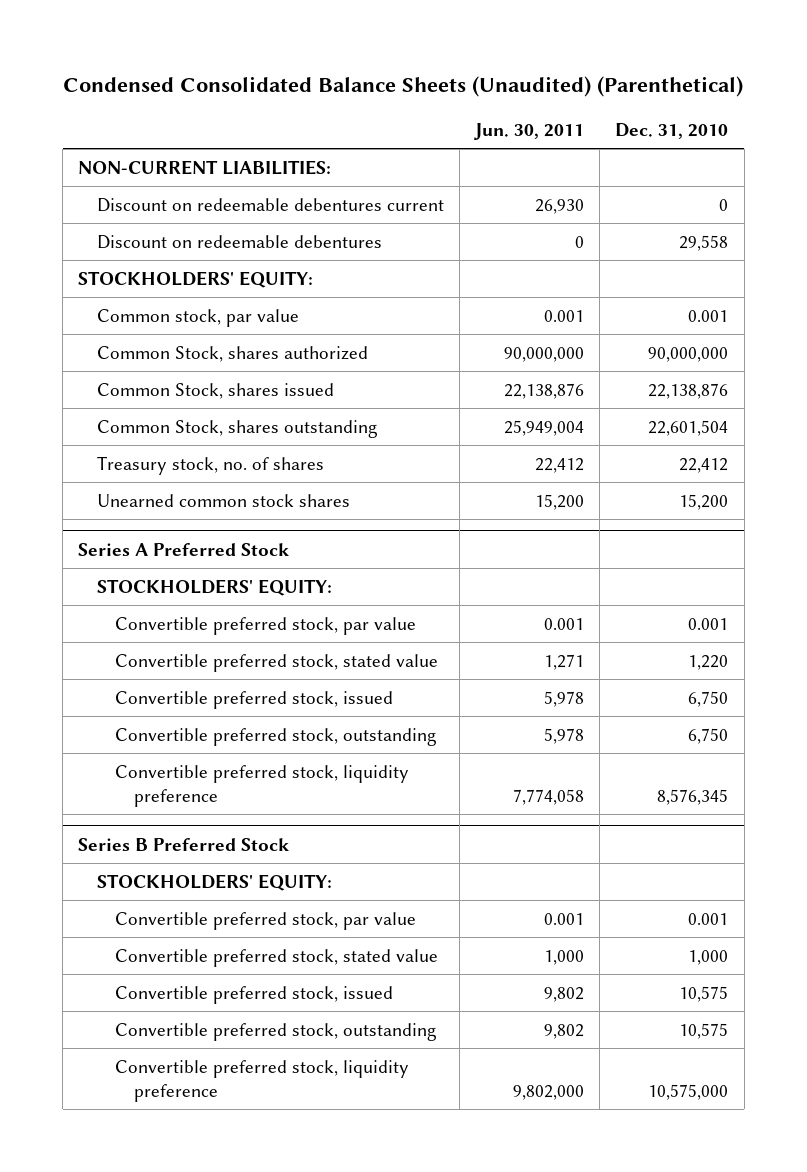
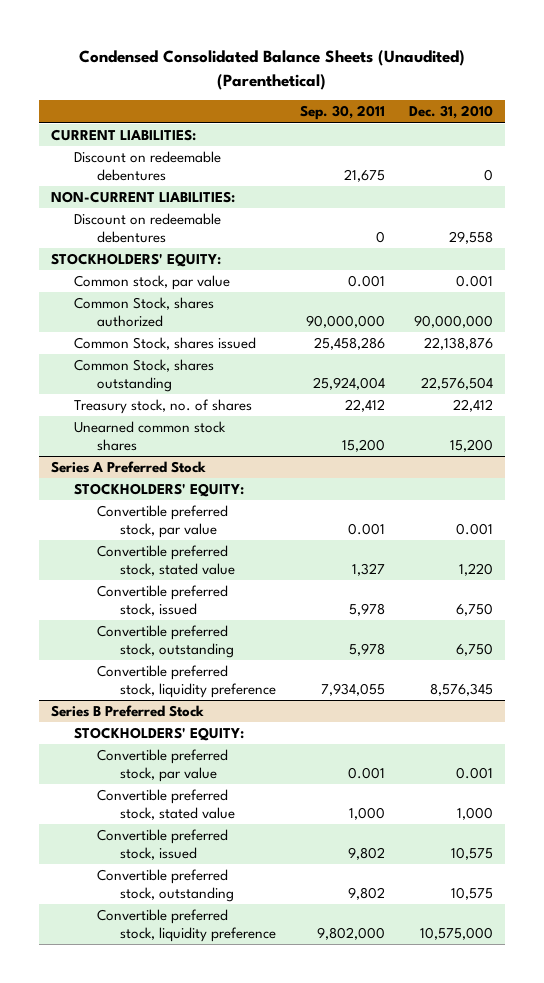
[474,123,585,141] Jun. 30, 2011 -> none
none -> [300,105,386,121] Sep. 30, 2011
none -> [50,129,196,142] CURRENT LIABILITIES:
none -> [74,151,222,181] Discount on redeemable debentures
[96,197,444,212] Discount on redeemable debentures current -> none
[648,419,729,436] 22,601,504 -> [420,376,493,390] 22,576,504

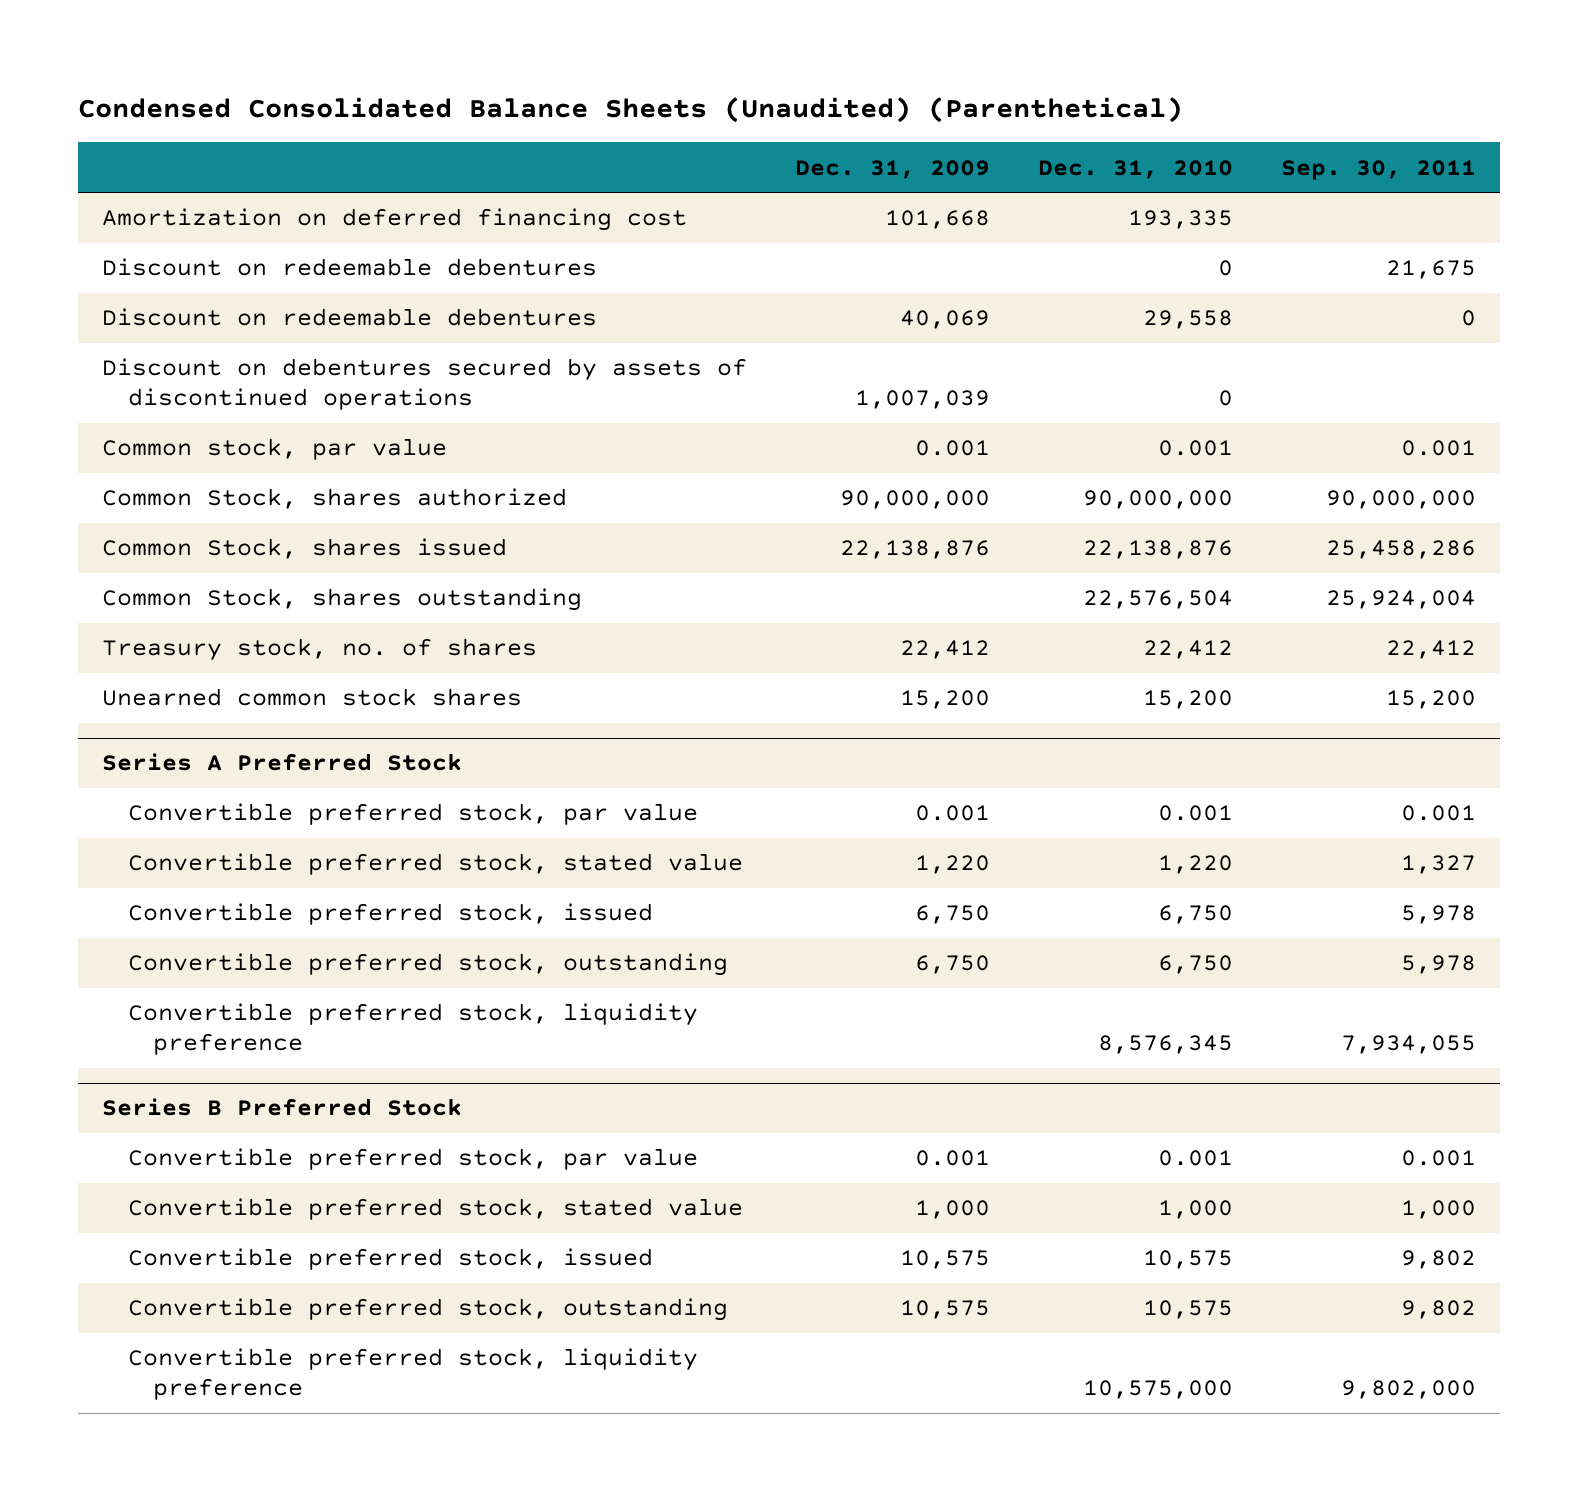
none -> [795,159,991,179] Dec. 31, 2009
[50,129,196,142] CURRENT LIABILITIES: -> none
none -> [102,208,688,232] Amortization on deferred financing cost
[50,191,235,204] NON-CURRENT LIABILITIES: -> none
[50,253,221,268] STOCKHOLDERS' EQUITY: -> none
none -> [102,358,748,411] Discount on debentures secured by assets of discontinued operations
[74,483,245,498] STOCKHOLDERS' EQUITY: -> none
[74,727,245,742] STOCKHOLDERS' EQUITY: -> none

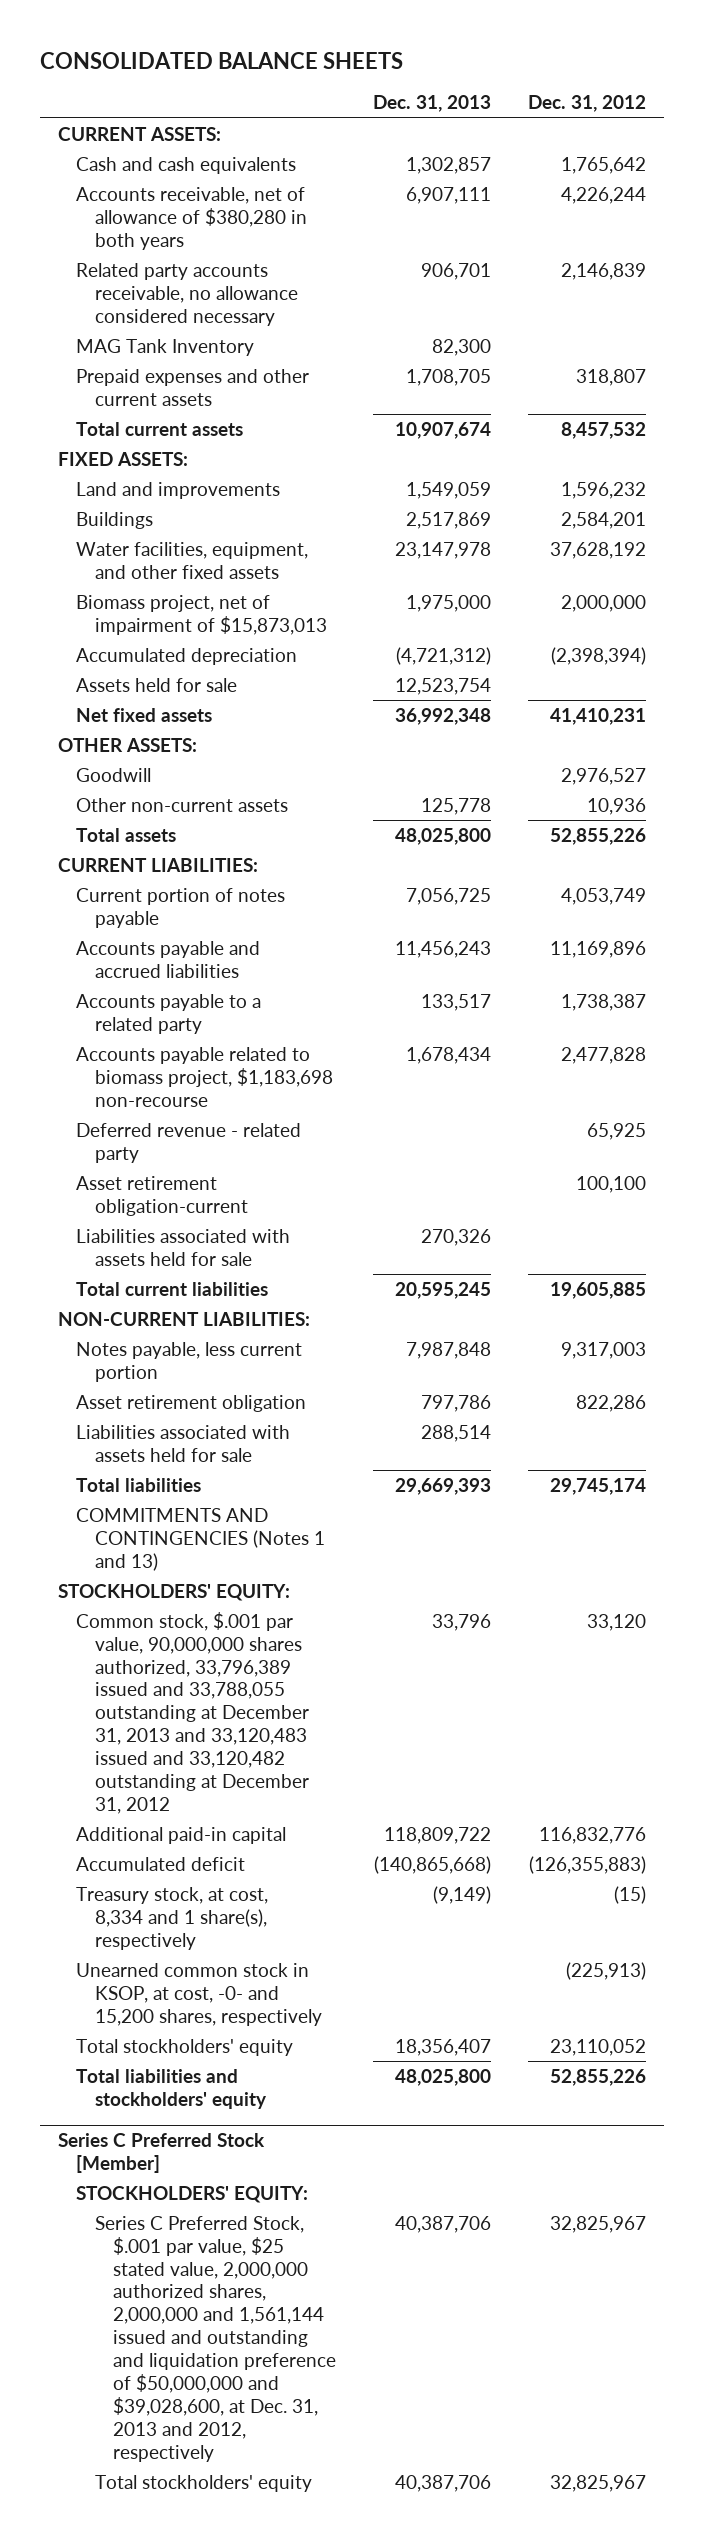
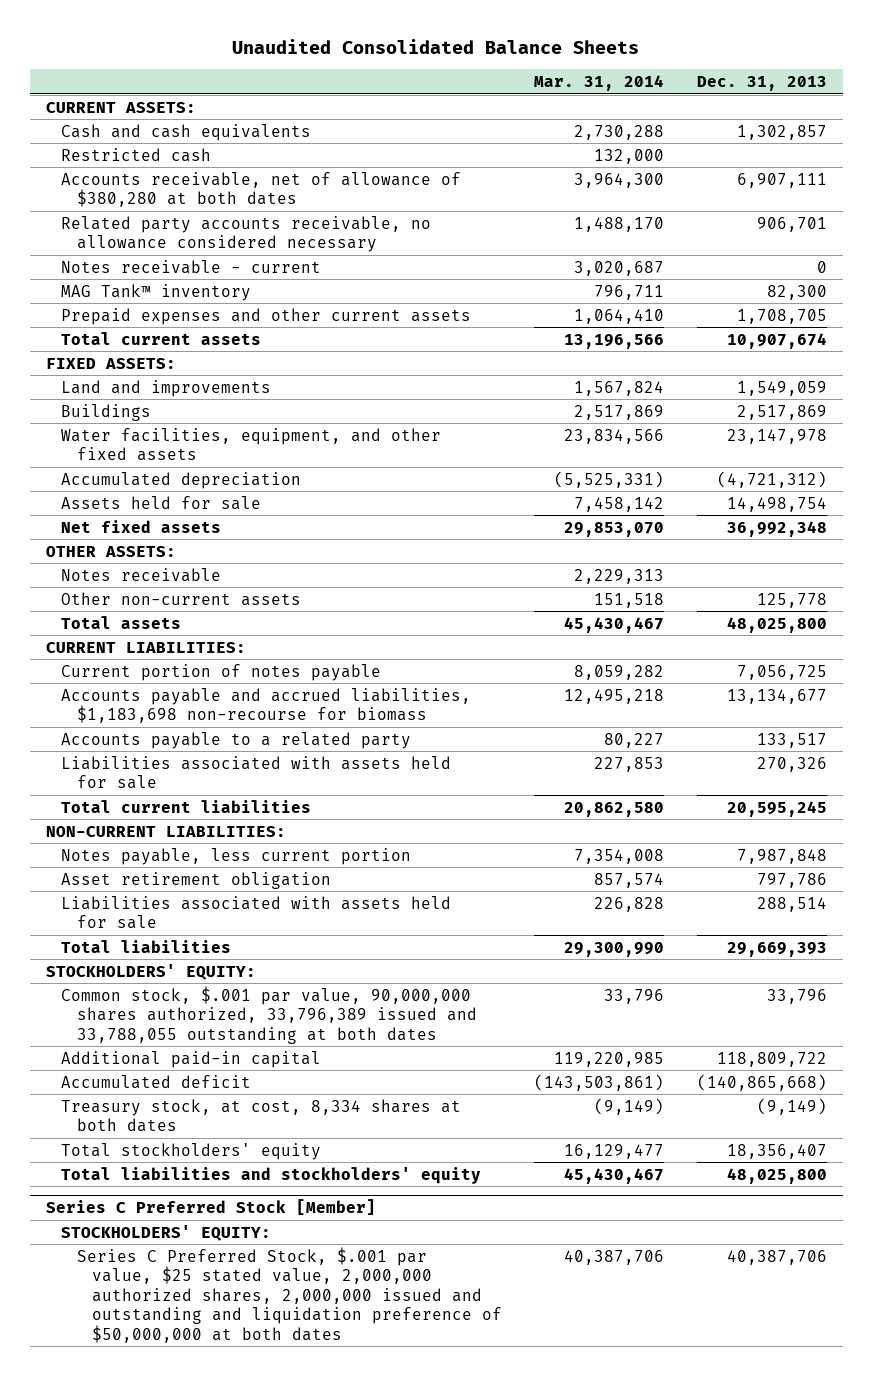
[39,51,403,69] CONSOLIDATED BALANCE SHEETS -> [232,38,640,54] Unaudited Consolidated Balance Sheets
[527,95,646,113] Dec. 31, 2012 -> none
none -> [534,74,665,91] Mar. 31, 2014
none -> [61,147,212,162] Restricted cash
[76,186,307,250] Accounts receivable, net of allowance of $380,280 in both years -> [61,171,462,208] Accounts receivable, net of allowance of $380,280 at both dates
none -> [61,259,322,274] Notes receivable - current
[76,338,255,356] MAG Tank Inventory -> [61,283,252,301] MAG Tank™ inventory
[76,594,327,635] Biomass project, net of impairment of $15,873,013 -> none
[395,677,492,695] 12,523,754 -> [727,496,828,512] 14,498,754
[76,767,152,782] Goodwill -> none
none -> [61,567,222,582] Notes receivable
[76,940,261,978] Accounts payable and accrued liabilities -> none
none -> [61,687,472,724] Accounts payable and accrued liabilities, $1,183,698 non-recourse for biomass
[76,1046,333,1107] Accounts payable related to biomass project, $1,183,698 non-recourse -> none
[76,1122,302,1163] Deferred revenue - related party -> none
[76,1175,248,1216] Asset retirement obligation-current -> none
[76,1507,325,1571] COMMITMENTS AND CONTINGENCIES (Notes 1 and 13) -> none
[76,1611,309,1814] Common stock, $.001 par value, 90,000,000 shares authorized, 33,796,389 issued and 33,788,055 outstanding at December 31, 2013 and 33,120,483 issued and 33,120,482 outstanding at December 31, 2012 -> [61,985,477,1044] Common stock, $.001 par value, 90,000,000 shares authorized, 33,796,389 issued and 33,788,055 outstanding at both dates
[76,1962,322,2026] Unearned common stock in KSOP, at cost, -0- and 15,200 shares, respectively -> none
[76,1886,269,1950] Treasury stock, at cost, 8,334 and 1 share(s), respectively -> [61,1098,462,1133] Treasury stock, at cost, 8,334 shares at both dates
[94,2474,312,2492] Total stockholders' equity -> none
[94,2215,337,2462] Series C Preferred Stock, $.001 par value, $25 stated value, 2,000,000 authorized shares, 2,000,000 and 1,561,144 issued and outstanding and liquidation preference of $50,000,000 and $39,028,600, at Dec. 31, 2013 and 2012, respectively -> [76,1246,502,1343] Series C Preferred Stock, $.001 par value, $25 stated value, 2,000,000 authorized shares, 2,000,000 issued and outstanding and liquidation preference of $50,000,000 at both dates

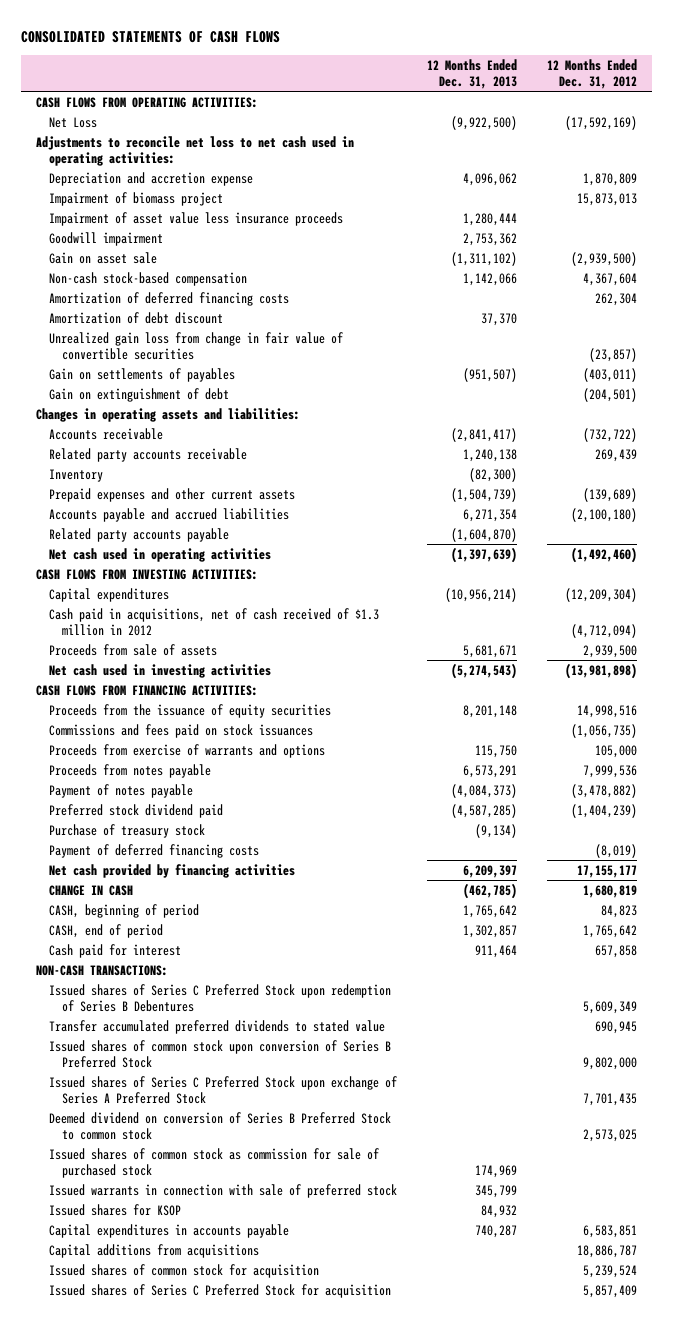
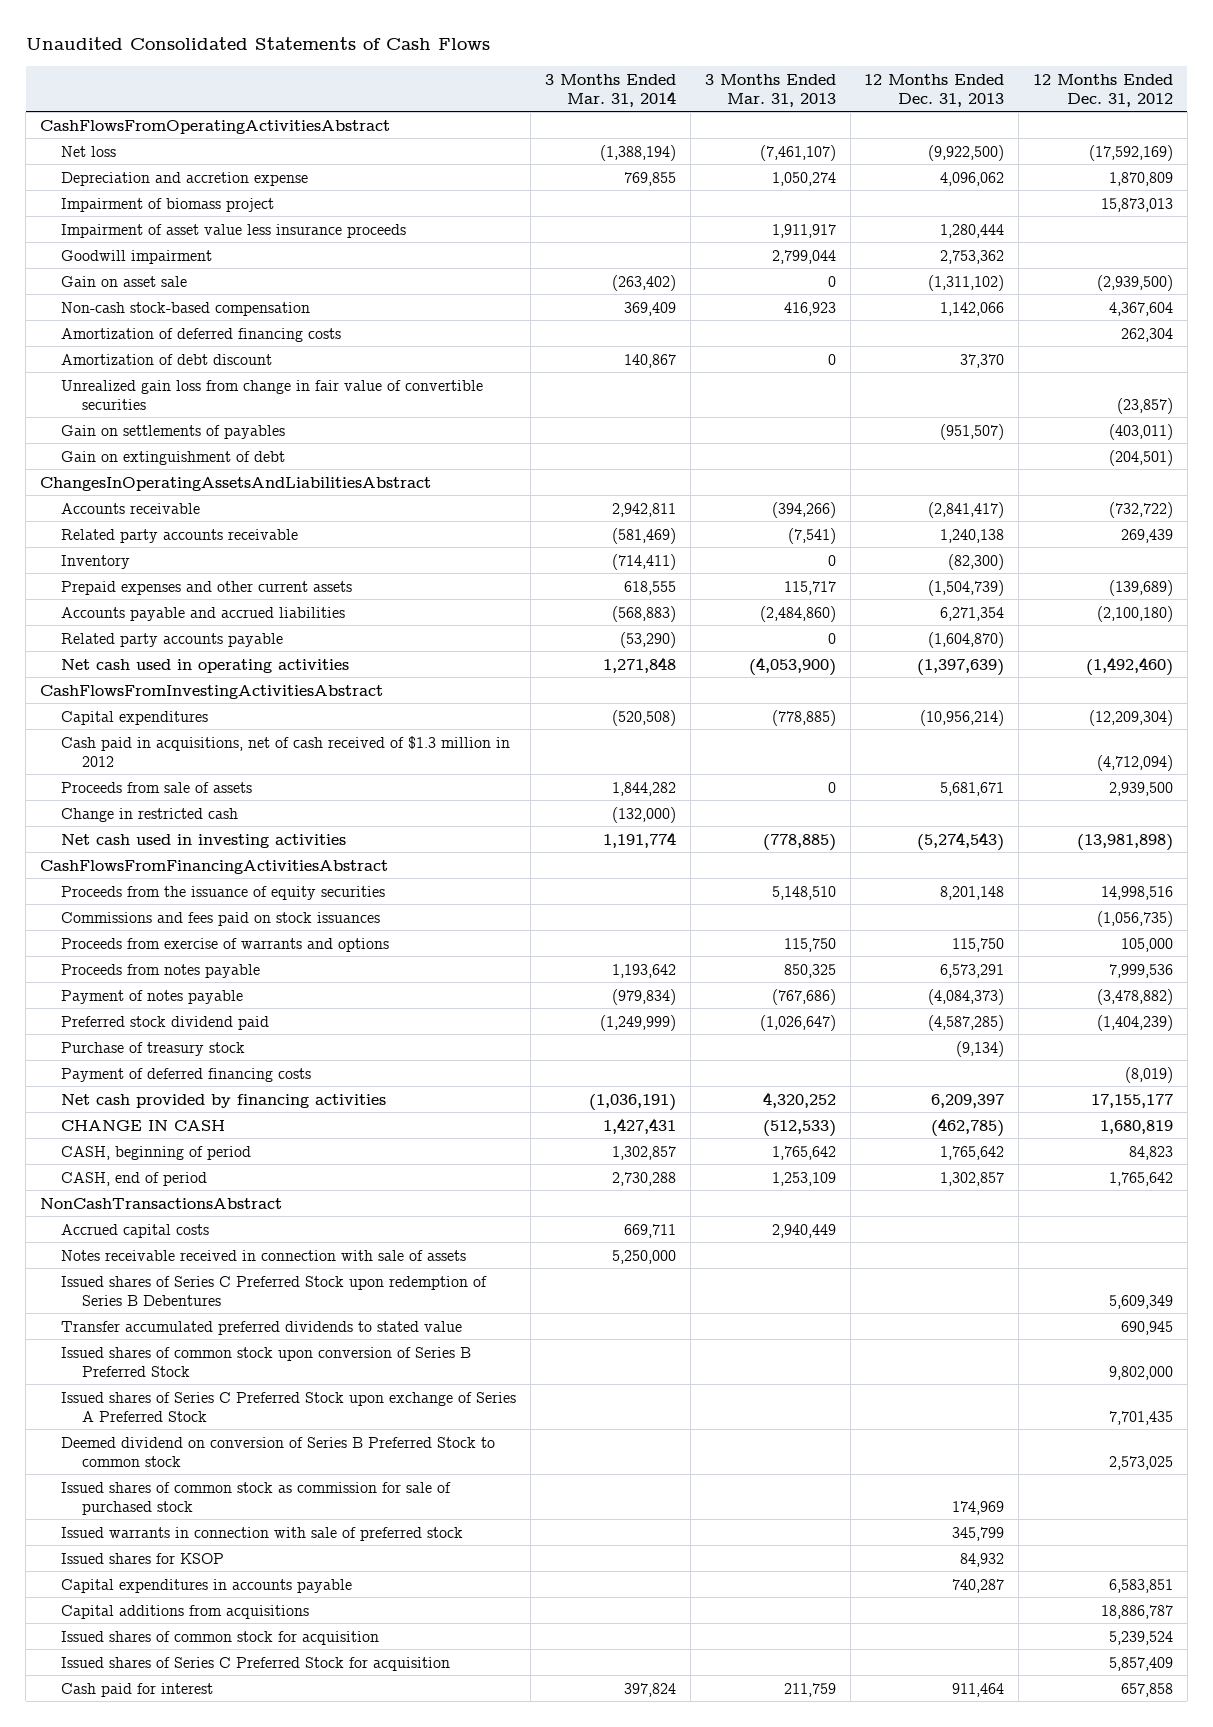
[20,30,280,43] CONSOLIDATED STATEMENTS OF CASH FLOWS -> [25,37,490,51] Unaudited Consolidated Statements of Cash Flows
none -> [544,73,676,107] 3 Months Ended Mar. 31, 2014
none -> [704,73,836,107] 3 Months Ended Mar. 31, 2013
[35,96,258,108] CASH FLOWS FROM OPERATING ACTIVITIES: -> none
[35,135,354,166] Adjustments to reconcile net loss to net cash used in operating activities: -> none
none -> [40,119,391,134] CashFlowsFromOperatingActivitiesAbstract
[48,116,97,128] Net Loss -> [61,145,117,157] Net loss
[35,407,300,422] Changes in operating assets and liabilities: -> none
none -> [40,476,432,491] ChangesInOperatingAssetsAndLiabilitiesAbstract
[35,568,258,580] CASH FLOWS FROM INVESTING ACTIVITIES: -> none
none -> [40,684,384,699] CashFlowsFromInvestingActivitiesAbstract
none -> [61,807,239,822] Change in restricted cash
[35,684,258,696] CASH FLOWS FROM FINANCING ACTIVITIES: -> none
none -> [40,859,389,874] CashFlowsFromFinancingActivitiesAbstract
[35,964,168,976] NON-CASH TRANSACTIONS: -> none
none -> [40,1197,283,1209] NonCashTransactionsAbstract
none -> [61,1223,210,1238] Accrued capital costs
none -> [61,1249,467,1261] Notes receivable received in connection with sale of assets
[48,943,181,958] Cash paid for interest -> [61,1682,214,1697] Cash paid for interest

